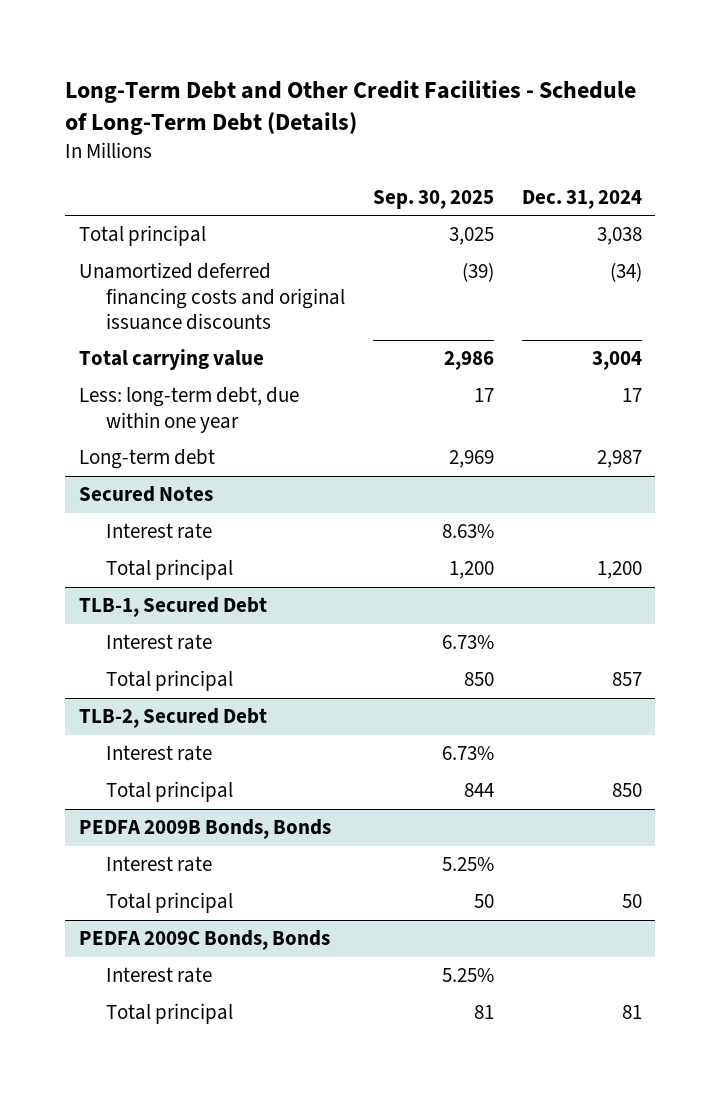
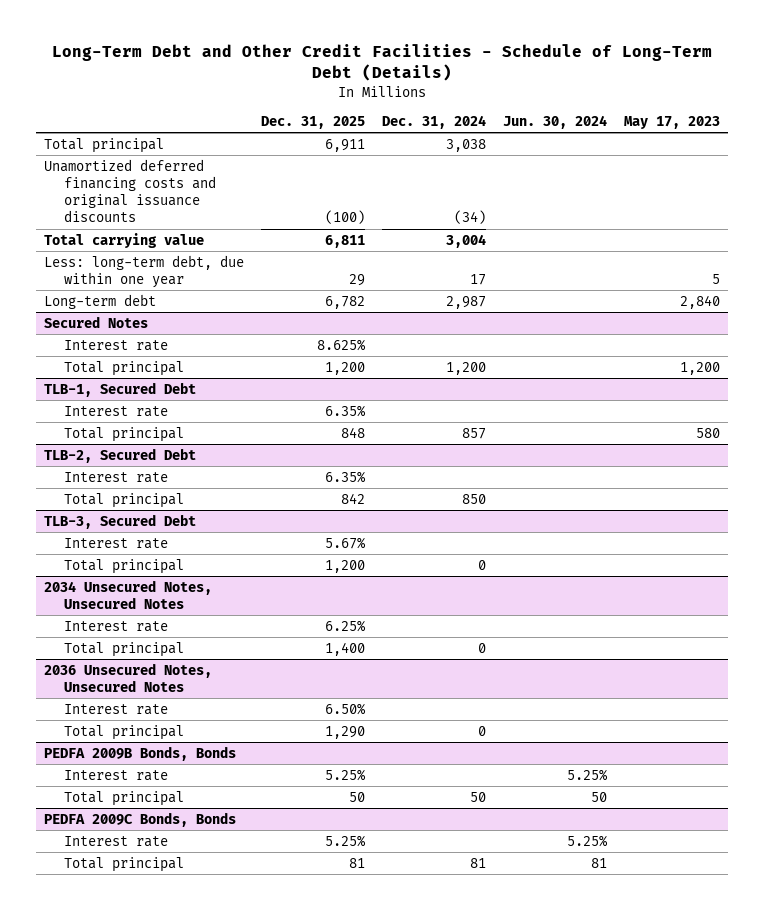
[372,189,494,209] Sep. 30, 2025 -> none
none -> [261,116,366,130] Dec. 31, 2025
none -> [502,115,607,130] Jun. 30, 2024
none -> [623,116,720,130] May 17, 2023
none -> [44,513,197,529] TLB-3, Secured Debt
none -> [63,537,168,549] Interest rate
none -> [63,558,184,574] Total principal
none -> [44,579,213,609] 2034 Unsecured Notes, Unsecured Notes
none -> [63,620,168,632] Interest rate
none -> [63,641,184,657] Total principal
none -> [44,662,213,692] 2036 Unsecured Notes, Unsecured Notes
none -> [63,703,168,715] Interest rate
none -> [63,724,184,740] Total principal

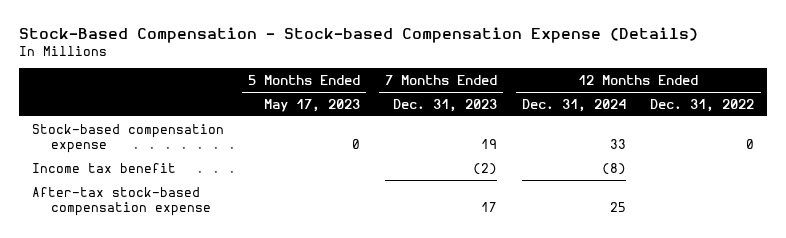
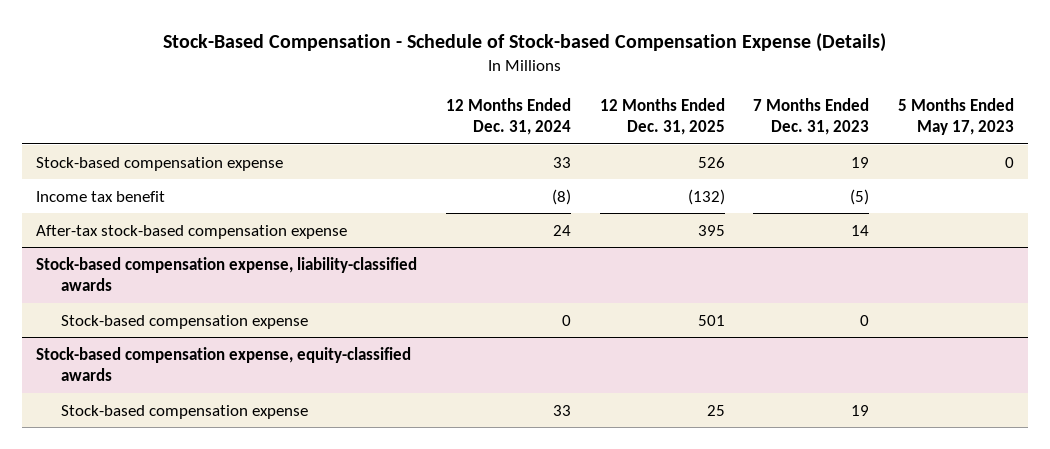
[19,26,699,43] Stock-Based Compensation - Stock-based Compensation Expense (Details) -> [163,33,887,53] Stock-Based Compensation - Schedule of Stock-based Compensation Expense (Details)
[650,98,755,112] Dec. 31, 2022 -> none
none -> [599,98,725,136] 12 Months Ended Dec. 31, 2025
[472,162,497,175] (2) -> [850,188,870,205] (5)
[480,201,497,212] 17 -> [851,224,870,236] 14
[609,201,626,212] 25 -> [552,224,571,236] 24
none -> [36,256,418,291] Stock-based compensation expense, liability-classified awards
none -> [61,314,309,329] Stock-based compensation expense
none -> [36,346,412,381] Stock-based compensation expense, equity-classified awards
none -> [61,404,309,419] Stock-based compensation expense

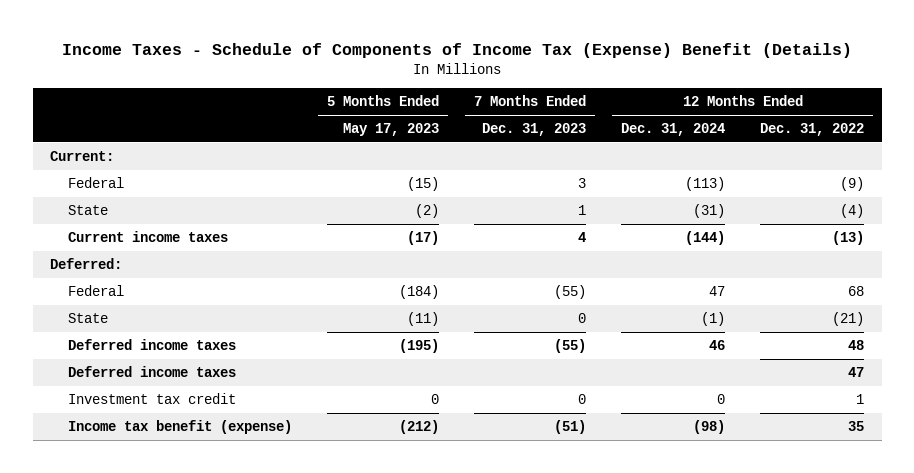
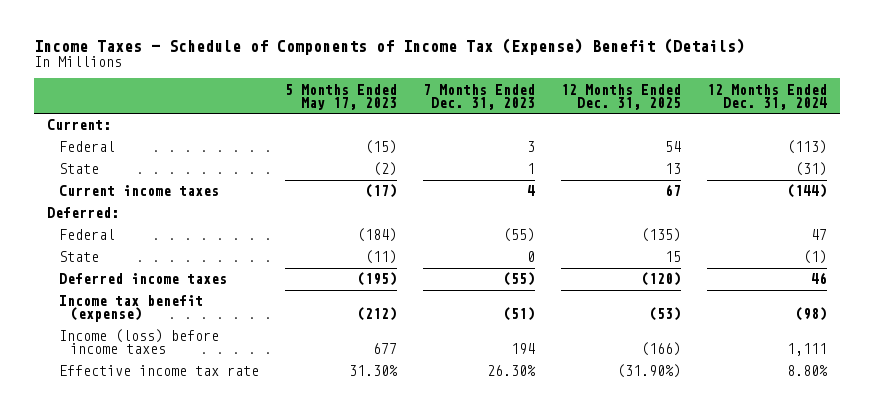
[760,123,865,137] Dec. 31, 2022 -> none
none -> [560,83,681,110] 12 Months Ended Dec. 31, 2025
[67,366,236,378] Deferred income taxes -> none
[67,393,236,405] Investment tax credit -> none
none -> [58,329,219,355] Income (loss) before income taxes
none -> [58,365,259,377] Effective income tax rate

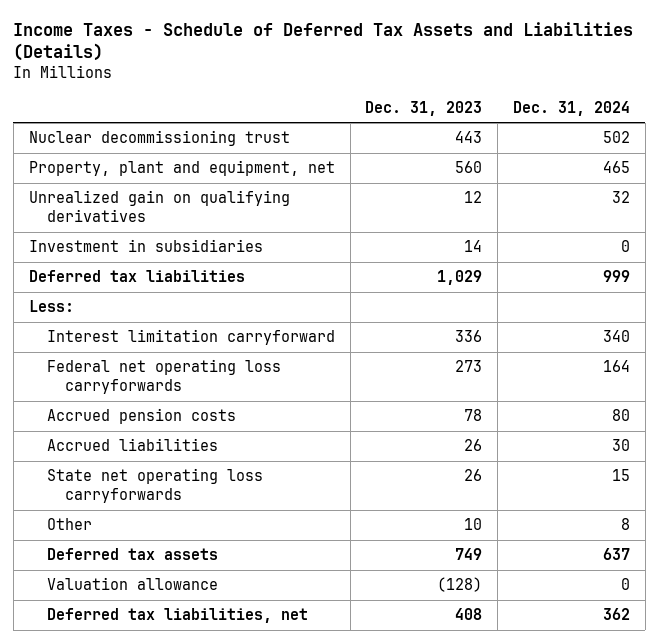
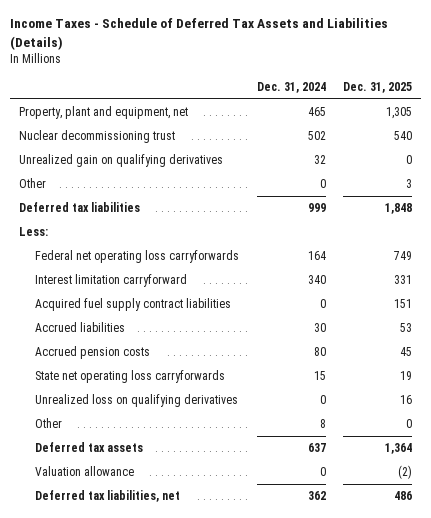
[365,100,483,116] Dec. 31, 2023 -> none
none -> [343,81,413,93] Dec. 31, 2025
[28,130,290,147] Nuclear decommissioning trust -> [18,130,175,144] Nuclear decommissioning trust
[28,239,263,253] Investment in subsidiaries -> none
none -> [18,178,46,189] Other
[46,329,335,346] Interest limitation carryforward -> [35,274,188,288] Interest limitation carryforward
none -> [35,298,232,312] Acquired fuel supply contract liabilities
[46,408,236,425] Accrued pension costs -> [35,346,151,360] Accrued pension costs
none -> [35,394,239,408] Unrealized loss on qualifying derivatives

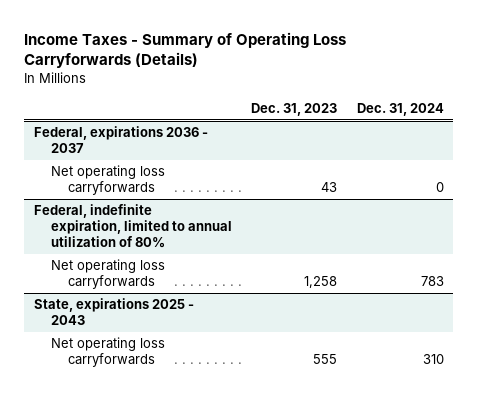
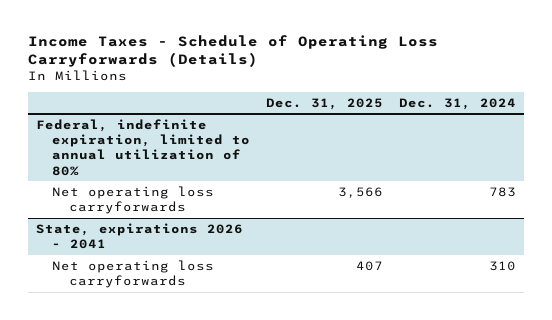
[24,31,347,69] Income Taxes - Summary of Operating Loss Carryforwards (Details) -> [27,34,438,68] Income Taxes - Schedule of Operating Loss Carryforwards (Details)
[251,102,338,116] Dec. 31, 2023 -> none
none -> [266,97,384,110] Dec. 31, 2025
[33,126,208,154] Federal, expirations 2036 - 2037 -> none
[51,165,166,196] Net operating loss carryforwards -> none
[33,298,194,326] State, expirations 2025 - 2043 -> [35,222,243,250] State, expirations 2026 - 2041

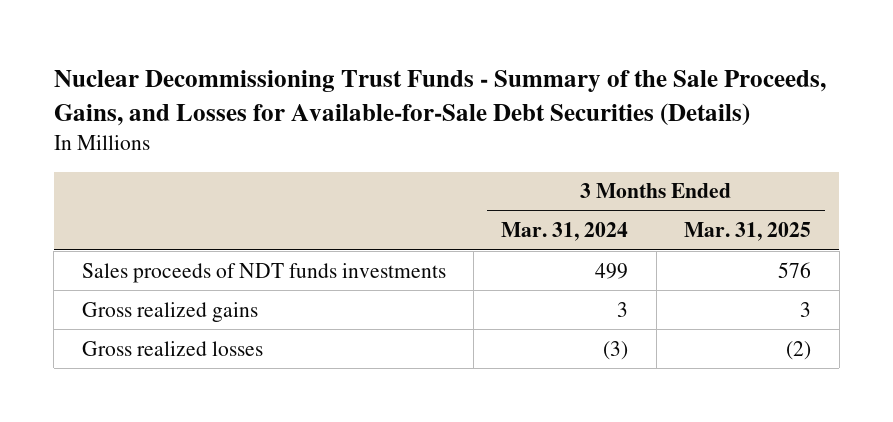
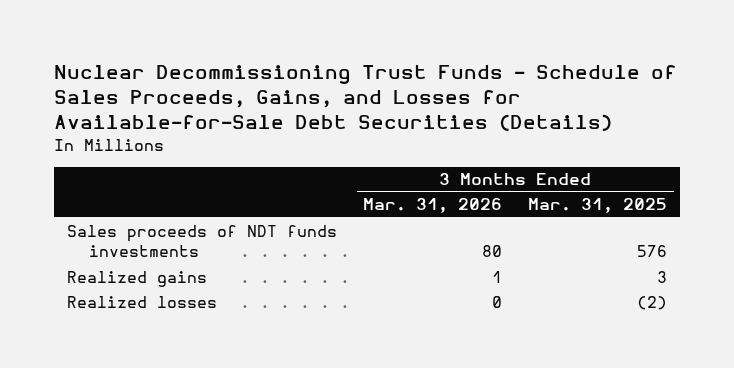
[53,70,826,126] Nuclear Decommissioning Trust Funds - Summary of the Sale Proceeds, Gains, and Losses for Available-for-Sale Debt Securities (Details) -> [54,65,678,131] Nuclear Decommissioning Trust Funds - Schedule of Sales Proceeds, Gains, and Losses for Available-for-Sale Debt Securities (Details)
[501,222,629,242] Mar. 31, 2024 -> none
none -> [363,198,503,214] Mar. 31, 2026
[81,301,258,322] Gross realized gains -> [67,270,208,287] Realized gains
[81,340,263,356] Gross realized losses -> [67,295,218,308] Realized losses

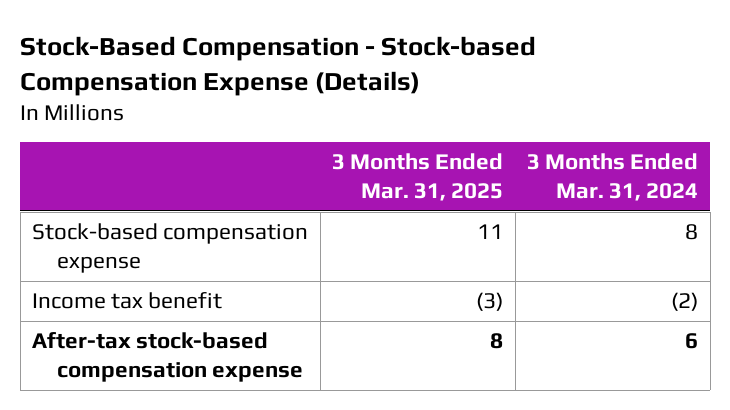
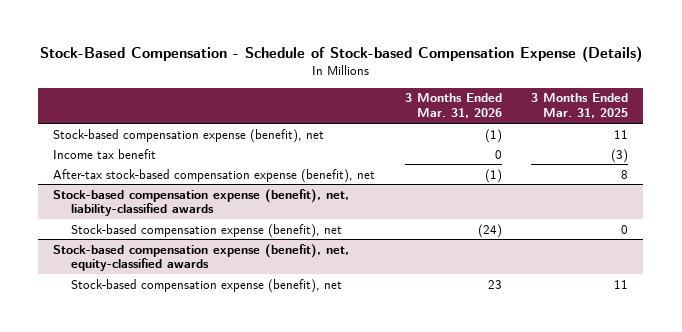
[20,35,537,96] Stock-Based Compensation - Stock-based Compensation Expense (Details) -> [39,46,642,63] Stock-Based Compensation - Schedule of Stock-based Compensation Expense (Details)
[527,153,699,202] 3 Months Ended Mar. 31, 2024 -> none
none -> [404,93,502,119] 3 Months Ended Mar. 31, 2026
[32,223,309,274] Stock-based compensation expense -> [53,128,325,143] Stock-based compensation expense (benefit), net
[32,332,304,383] After-tax stock-based compensation expense -> [53,168,376,183] After-tax stock-based compensation expense (benefit), net
none -> [53,188,350,217] Stock-based compensation expense (benefit), net, liability-classified awards
none -> [71,223,343,238] Stock-based compensation expense (benefit), net
none -> [53,243,350,272] Stock-based compensation expense (benefit), net, equity-classified awards
none -> [71,278,343,293] Stock-based compensation expense (benefit), net

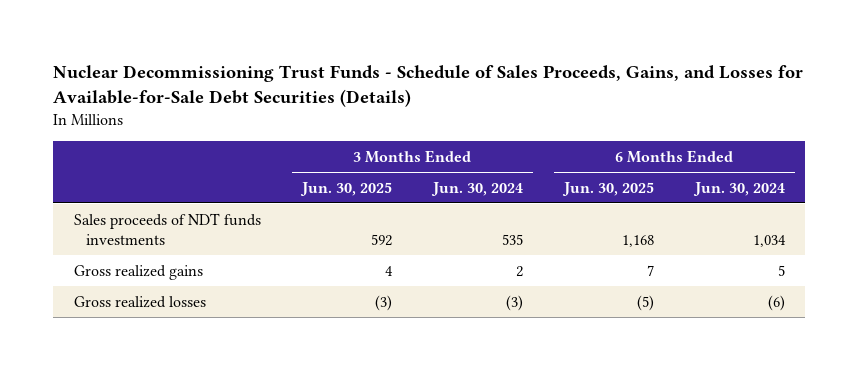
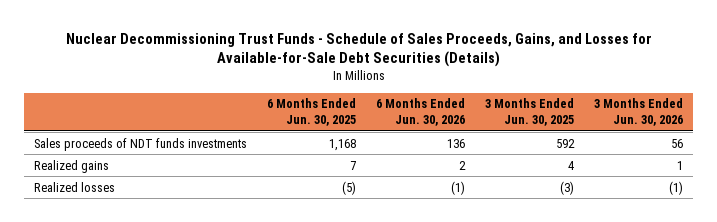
[430,181,523,196] Jun. 30, 2024 -> none
[692,181,785,196] Jun. 30, 2024 -> none
none -> [376,98,466,126] 6 Months Ended Jun. 30, 2026
none -> [594,98,684,126] 3 Months Ended Jun. 30, 2026
[73,264,203,280] Gross realized gains -> [34,159,110,173] Realized gains
[73,295,206,308] Gross realized losses -> [34,181,116,192] Realized losses

